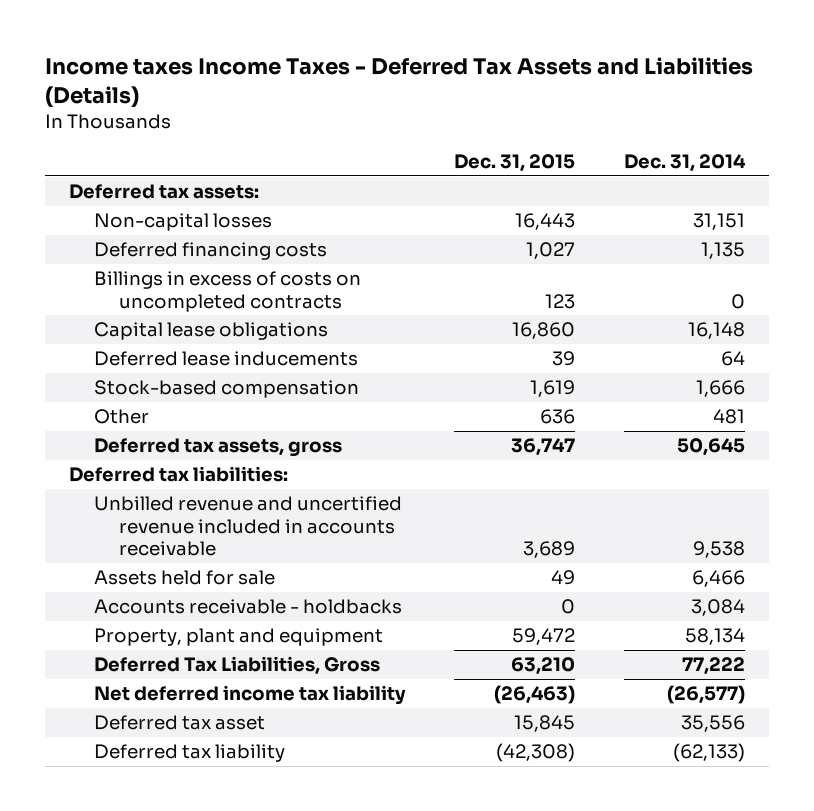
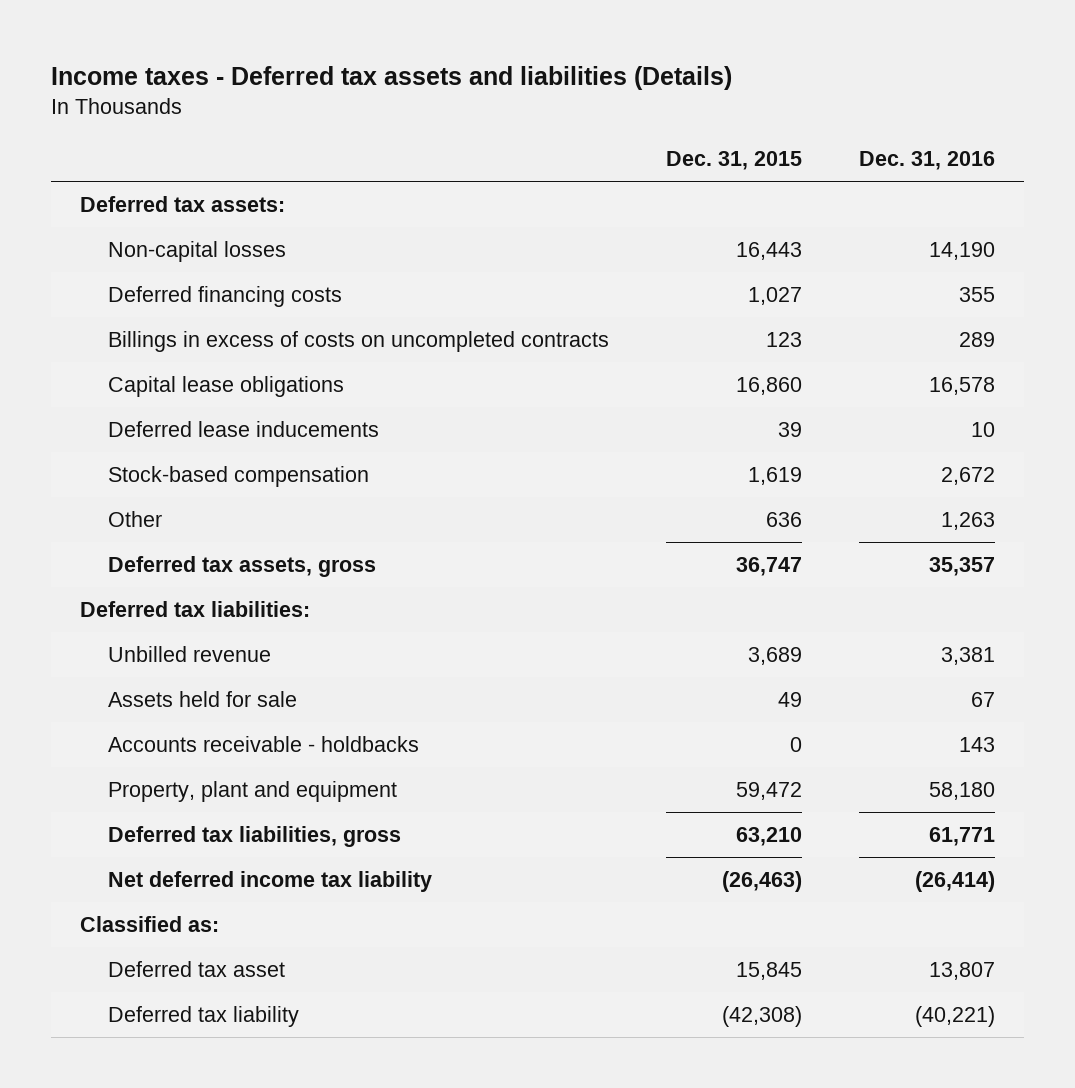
[45,57,754,107] Income taxes Income Taxes - Deferred Tax Assets and Liabilities (Details) -> [51,65,733,90] Income taxes - Deferred tax assets and liabilities (Details)
[623,154,746,173] Dec. 31, 2014 -> none
none -> [858,150,995,170] Dec. 31, 2016
[94,496,403,556] Unbilled revenue and uncertified revenue included in accounts receivable -> [107,646,271,663] Unbilled revenue
[94,656,381,676] Deferred Tax Liabilities, Gross -> [107,826,401,848] Deferred tax liabilities, gross
none -> [79,916,219,933] Classified as:

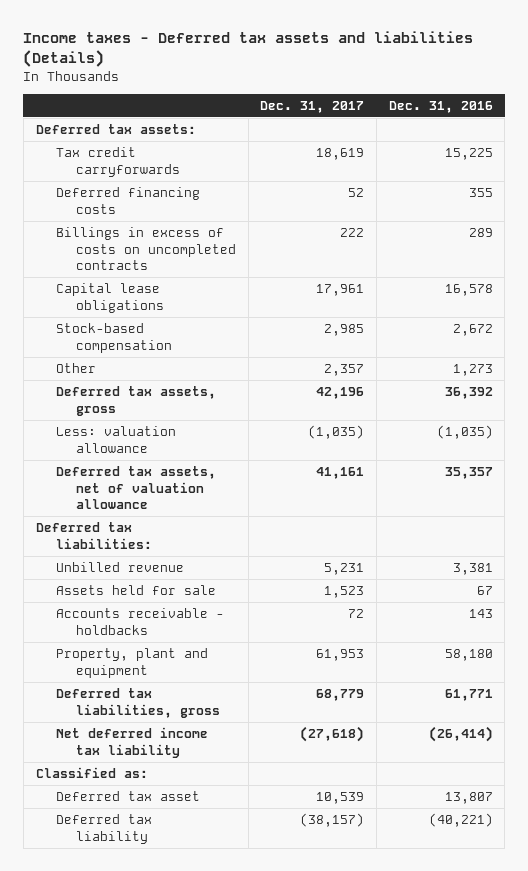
[665,150,802,170] Dec. 31, 2015 -> none
none -> [260,100,365,113] Dec. 31, 2017
[107,241,286,263] Non-capital losses -> none
none -> [55,147,180,177] Tax credit carryforwards
[107,421,379,438] Deferred lease inducements -> none
[940,512,995,531] 1,263 -> [452,364,493,377] 1,273
[928,557,995,577] 35,357 -> [444,387,493,400] 36,392
none -> [55,426,176,453] Less: valuation allowance
none -> [55,466,216,509] Deferred tax assets, net of valuation allowance

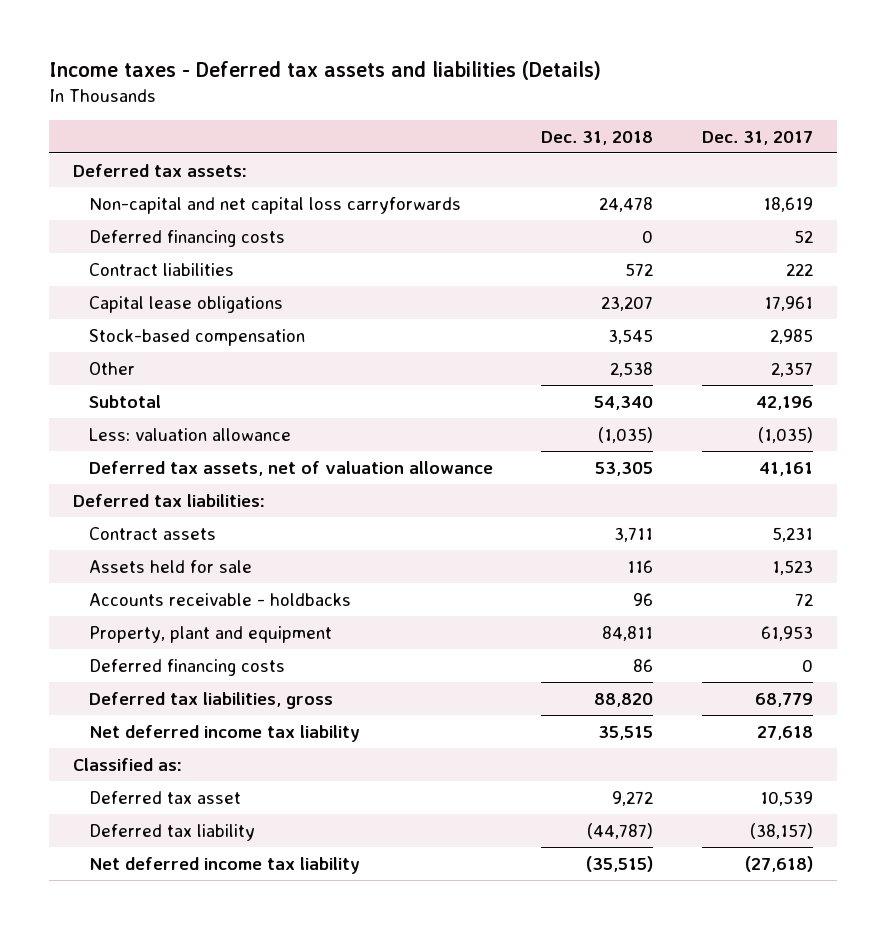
[388,100,493,113] Dec. 31, 2016 -> none
none -> [541,130,654,145] Dec. 31, 2018
[55,147,180,177] Tax credit carryforwards -> [89,196,462,214] Non-capital and net capital loss carryforwards
[55,227,236,270] Billings in excess of costs on uncompleted contracts -> [89,262,235,276] Contract liabilities
[55,386,216,416] Deferred tax assets, gross -> [89,394,162,408] Subtotal
[55,562,184,573] Unbilled revenue -> [89,526,217,540] Contract assets
none -> [89,658,286,676] Deferred financing costs
none -> [89,724,361,742] Net deferred income tax liability
[55,727,208,758] Net deferred income tax liability -> [89,856,361,874] Net deferred income tax liability

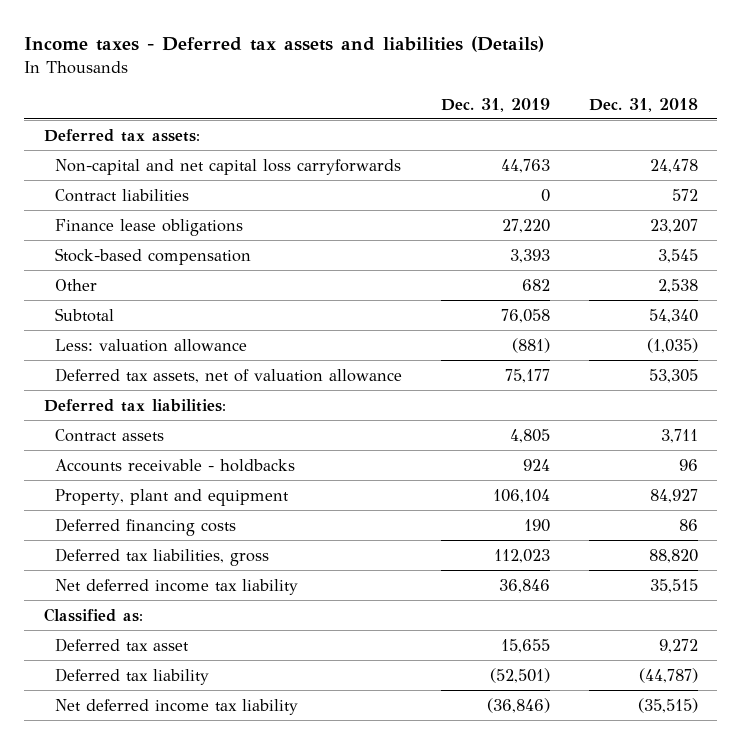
[701,130,813,145] Dec. 31, 2017 -> none
none -> [441,97,551,112] Dec. 31, 2019
[89,229,286,247] Deferred financing costs -> none
[89,295,284,313] Capital lease obligations -> [55,218,244,236] Finance lease obligations
[89,559,253,573] Assets held for sale -> none
[602,625,654,641] 84,811 -> [649,488,698,503] 84,927

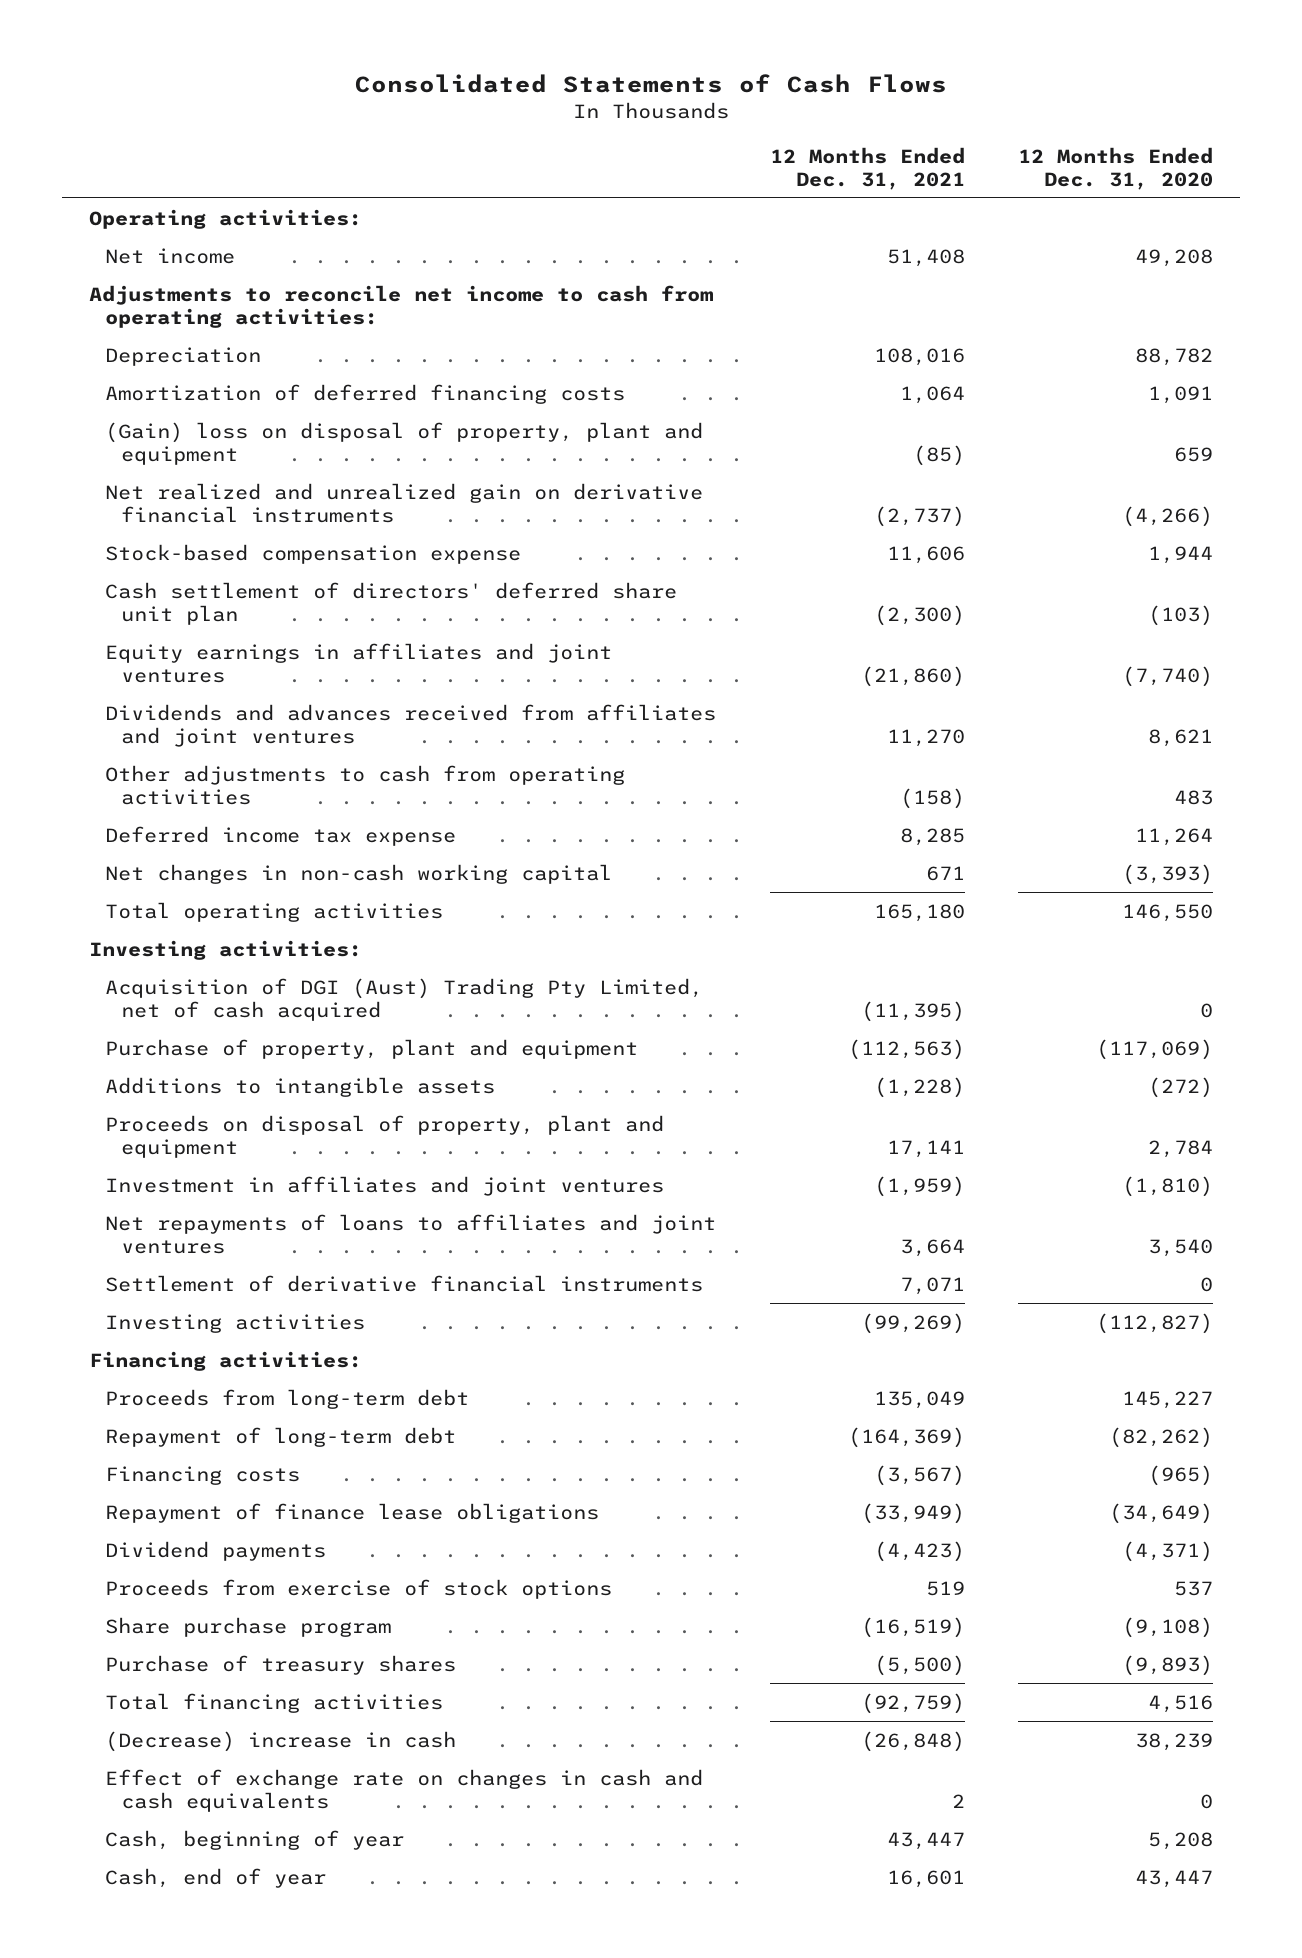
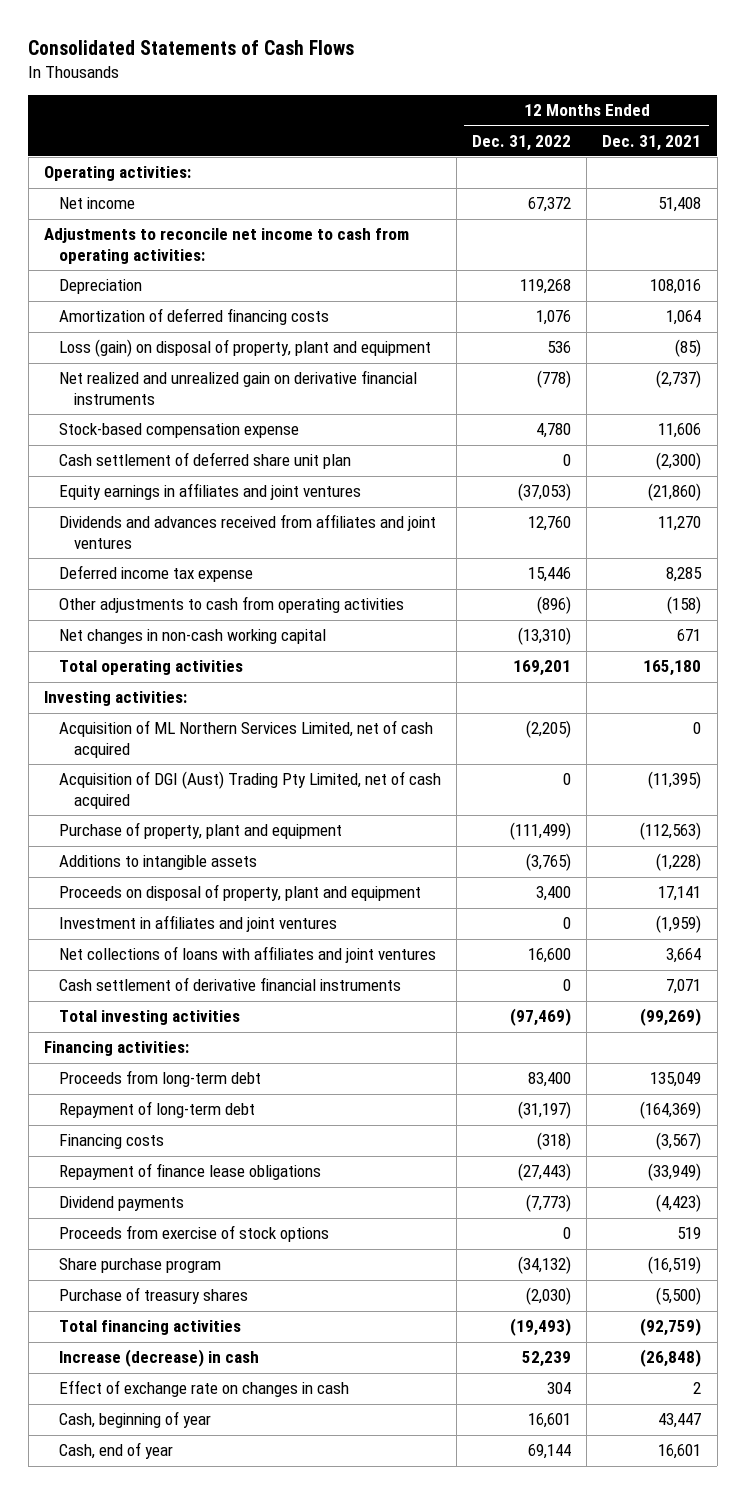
[1018,146,1214,190] 12 Months Ended Dec. 31, 2020 -> none
none -> [472,134,572,151] Dec. 31, 2022
[104,421,703,465] (Gain) loss on disposal of property, plant and equipment -> [58,339,431,358] Loss (gain) on disposal of property, plant and equipment
[104,581,677,625] Cash settlement of directors' deferred share unit plan -> [58,452,351,470] Cash settlement of deferred share unit plan
[104,764,625,805] Other adjustments to cash from operating activities -> [58,596,404,614] Other adjustments to cash from operating activities
none -> [58,720,433,758] Acquisition of ML Northern Services Limited, net of cash acquired
[104,1213,716,1254] Net repayments of loans to affiliates and joint ventures -> [58,946,436,964] Net collections of loans with affiliates and joint ventures
[104,1274,703,1292] Settlement of derivative financial instruments -> [58,977,401,992] Cash settlement of derivative financial instruments
[104,1313,365,1333] Investing activities -> [58,1010,240,1026] Total investing activities
[104,1730,456,1752] (Decrease) increase in cash -> [58,1349,259,1368] Increase (decrease) in cash
[104,1768,703,1812] Effect of exchange rate on changes in cash and cash equivalents -> [58,1380,349,1398] Effect of exchange rate on changes in cash

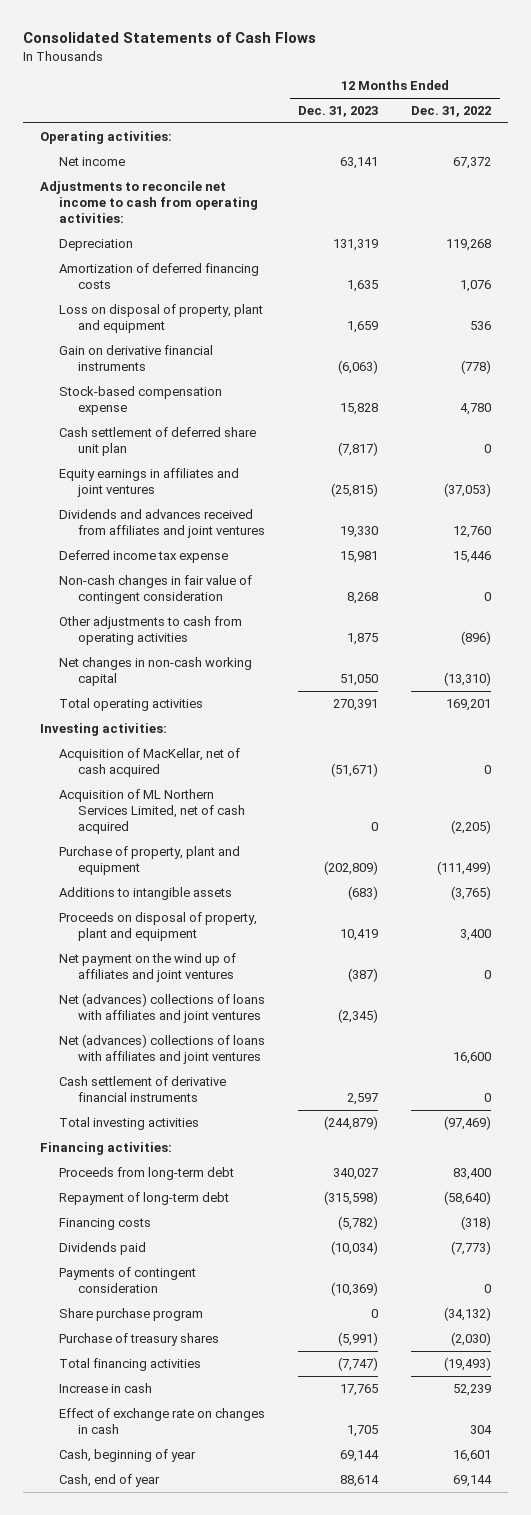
[602,134,702,151] Dec. 31, 2021 -> none
none -> [298,106,379,118] Dec. 31, 2023
[58,339,431,358] Loss (gain) on disposal of property, plant and equipment -> [58,303,263,333] Loss on disposal of property, plant and equipment
[58,370,417,405] Net realized and unrealized gain on derivative financial instruments -> [58,344,213,371] Gain on derivative financial instruments
none -> [58,574,252,604] Non-cash changes in fair value of contingent consideration
none -> [58,747,240,777] Acquisition of MacKellar, net of cash acquired
[58,771,441,809] Acquisition of DGI (Aust) Trading Pty Limited, net of cash acquired -> none
[58,915,337,933] Investment in affiliates and joint ventures -> none
none -> [58,952,236,982] Net payment on the wind up of affiliates and joint ventures
none -> [58,992,265,1023] Net (advances) collections of loans with affiliates and joint ventures
[58,946,436,964] Net collections of loans with affiliates and joint ventures -> [58,1033,265,1064] Net (advances) collections of loans with affiliates and joint ventures
[518,1101,572,1120] (31,197) -> [444,1190,492,1205] (58,640)
[58,1163,321,1181] Repayment of finance lease obligations -> none
[58,1225,329,1243] Proceeds from exercise of stock options -> none
[58,1196,184,1212] Dividend payments -> [58,1241,146,1255] Dividends paid
none -> [58,1266,196,1293] Payments of contingent consideration
[58,1349,259,1368] Increase (decrease) in cash -> [58,1382,152,1393] Increase in cash

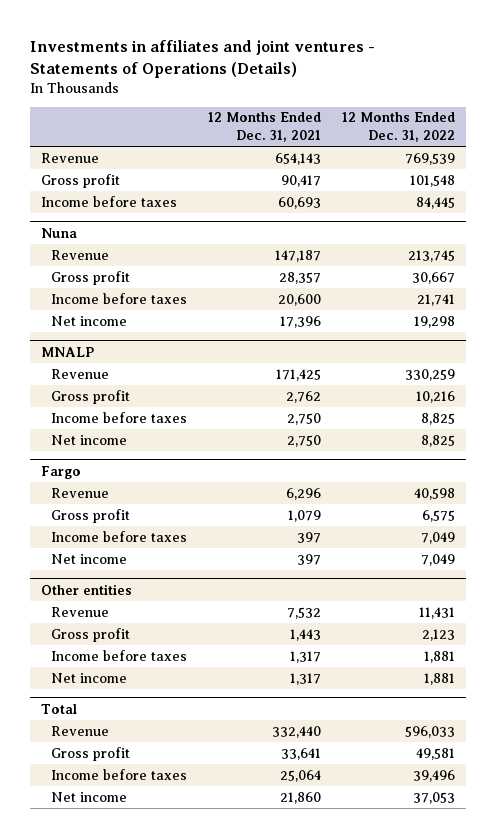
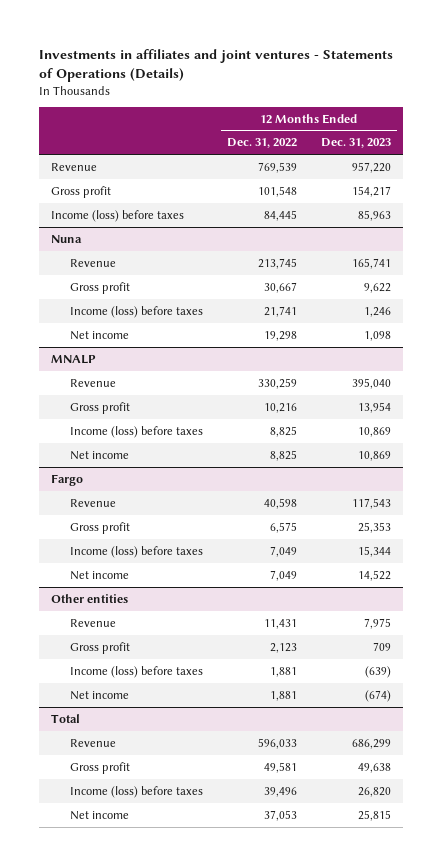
[207,112,321,143] 12 Months Ended Dec. 31, 2021 -> none
none -> [321,138,392,149] Dec. 31, 2023
[40,195,177,207] Income before taxes -> [51,209,185,222] Income (loss) before taxes
[50,292,187,304] Income before taxes -> [69,305,203,318] Income (loss) before taxes
[50,411,187,423] Income before taxes -> [69,425,203,438] Income (loss) before taxes
[50,530,187,542] Income before taxes -> [69,545,203,558] Income (loss) before taxes
[50,649,187,661] Income before taxes -> [69,665,203,678] Income (loss) before taxes
[50,768,187,780] Income before taxes -> [69,785,203,798] Income (loss) before taxes

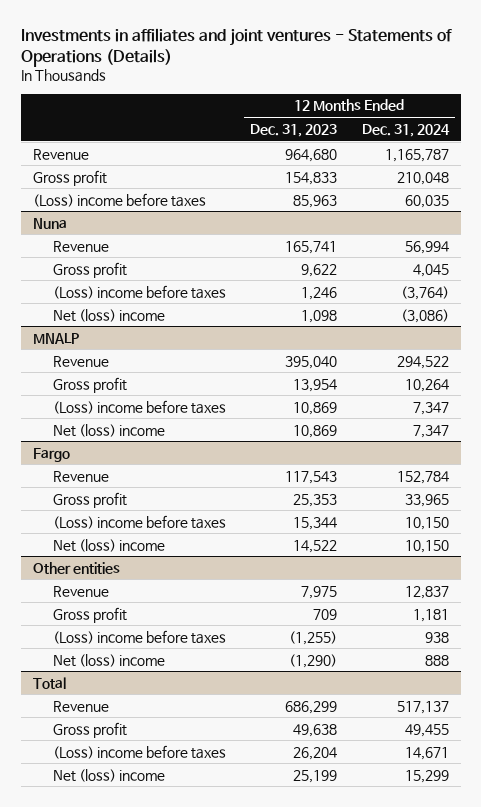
[227,138,298,149] Dec. 31, 2022 -> none
none -> [361,123,450,137] Dec. 31, 2024
[352,161,392,173] 957,220 -> [285,148,338,162] 964,680
[352,185,392,197] 154,217 -> [285,171,338,185] 154,833
[51,209,185,222] Income (loss) before taxes -> [32,192,206,207] (Loss) income before taxes
[69,305,203,318] Income (loss) before taxes -> [52,284,226,299] (Loss) income before taxes
[69,330,129,340] Net income -> [52,308,165,322] Net (loss) income
[69,425,203,438] Income (loss) before taxes -> [52,399,226,414] (Loss) income before taxes
[69,450,129,460] Net income -> [52,423,165,437] Net (loss) income
[69,545,203,558] Income (loss) before taxes -> [52,514,226,529] (Loss) income before taxes
[69,570,129,580] Net income -> [52,538,165,552] Net (loss) income
[69,665,203,678] Income (loss) before taxes -> [52,629,226,644] (Loss) income before taxes
[365,665,392,678] (639) -> [289,630,338,645] (1,255)
[69,690,129,700] Net income -> [52,653,165,667] Net (loss) income
[365,689,392,702] (674) -> [289,653,338,668] (1,290)
[69,785,203,798] Income (loss) before taxes -> [52,744,226,759] (Loss) income before taxes
[358,786,392,797] 26,820 -> [293,746,338,760] 26,204
[69,810,129,820] Net income -> [52,768,165,782] Net (loss) income
[358,809,392,821] 25,815 -> [293,769,338,783] 25,199

